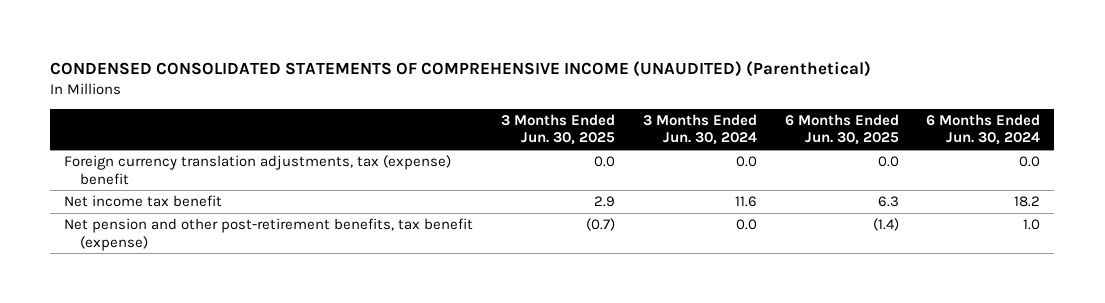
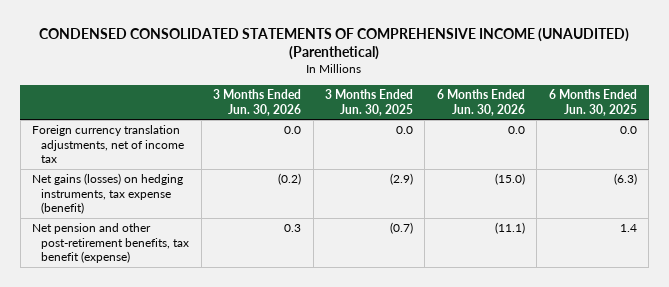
[642,113,757,146] 3 Months Ended Jun. 30, 2024 -> none
[926,113,1041,146] 6 Months Ended Jun. 30, 2024 -> none
none -> [213,89,302,117] 3 Months Ended Jun. 30, 2026
none -> [436,89,525,117] 6 Months Ended Jun. 30, 2026
[64,155,452,185] Foreign currency translation adjustments, tax (expense) benefit -> [32,124,185,164] Foreign currency translation adjustments, net of income tax
[64,195,223,208] Net income tax benefit -> [32,172,184,215] Net gains (losses) on hedging instruments, tax expense (benefit)
[594,196,616,208] 2.9 -> [390,172,414,185] (2.9)
[877,196,899,208] 6.3 -> [613,172,637,185] (6.3)
[872,218,899,232] (1.4) -> [619,223,637,232] 1.4

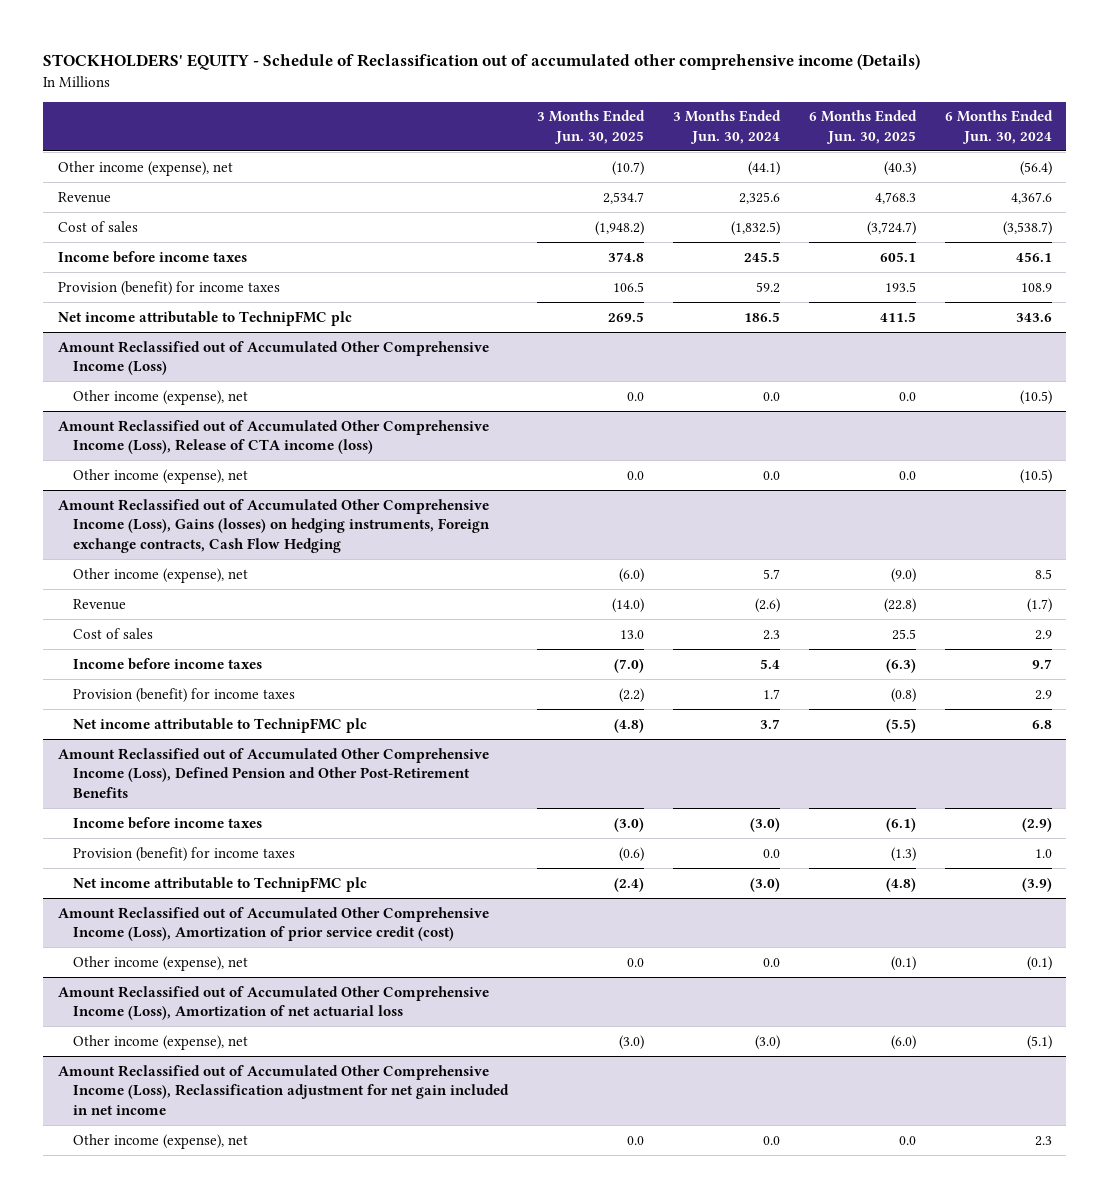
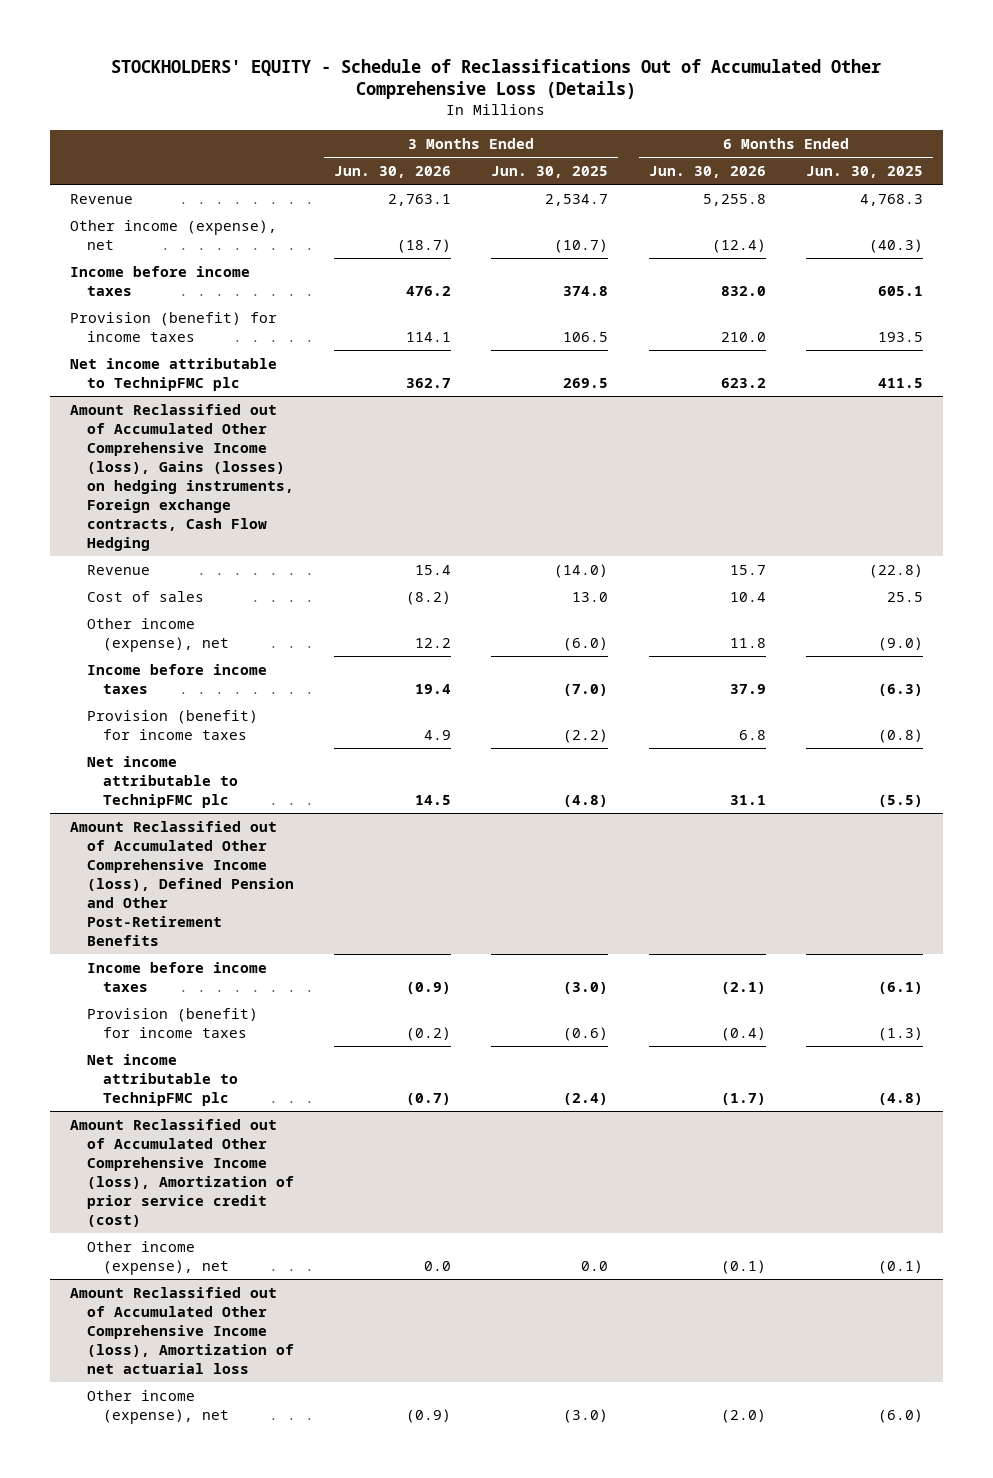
[43,54,921,71] STOCKHOLDERS' EQUITY - Schedule of Reclassification out of accumulated other comprehensive income (Details) -> [111,58,882,100] STOCKHOLDERS' EQUITY - Schedule of Reclassifications Out of Accumulated Other Comprehensive Loss (Details)
[673,110,782,144] 3 Months Ended Jun. 30, 2024 -> none
[944,110,1053,144] 6 Months Ended Jun. 30, 2024 -> none
none -> [333,166,451,179] Jun. 30, 2026
none -> [648,166,766,179] Jun. 30, 2026
[57,220,138,232] Cost of sales -> none
[57,160,233,176] Other income (expense), net -> [69,219,277,250] Other income (expense), net
[57,340,489,376] Amount Reclassified out of Accumulated Other Comprehensive Income (Loss) -> none
[73,389,249,405] Other income (expense), net -> none
[57,419,489,455] Amount Reclassified out of Accumulated Other Comprehensive Income (Loss), Release of CTA income (loss) -> none
[73,468,249,484] Other income (expense), net -> none
[73,567,249,583] Other income (expense), net -> none
[57,498,491,553] Amount Reclassified out of Accumulated Other Comprehensive Income (Loss), Gains (losses) on hedging instruments, Foreign exchange contracts, Cash Flow Hedging -> [69,403,294,551] Amount Reclassified out of Accumulated Other Comprehensive Income (loss), Gains (losses) on hedging instruments, Foreign exchange contracts, Cash Flow Hedging
none -> [86,617,230,652] Other income (expense), net
[57,747,489,798] Amount Reclassified out of Accumulated Other Comprehensive Income (Loss), Defined Pension and Other Post-Retirement Benefits -> [69,820,294,946] Amount Reclassified out of Accumulated Other Comprehensive Income (loss), Defined Pension and Other Post-Retirement Benefits
[57,906,489,942] Amount Reclassified out of Accumulated Other Comprehensive Income (Loss), Amortization of prior service credit (cost) -> [69,1118,294,1227] Amount Reclassified out of Accumulated Other Comprehensive Income (loss), Amortization of prior service credit (cost)
[57,985,489,1021] Amount Reclassified out of Accumulated Other Comprehensive Income (Loss), Amortization of net actuarial loss -> [69,1286,294,1374] Amount Reclassified out of Accumulated Other Comprehensive Income (loss), Amortization of net actuarial loss
[57,1064,510,1115] Amount Reclassified out of Accumulated Other Comprehensive Income (Loss), Reclassification adjustment for net gain included in net income -> none
[73,1133,249,1149] Other income (expense), net -> none

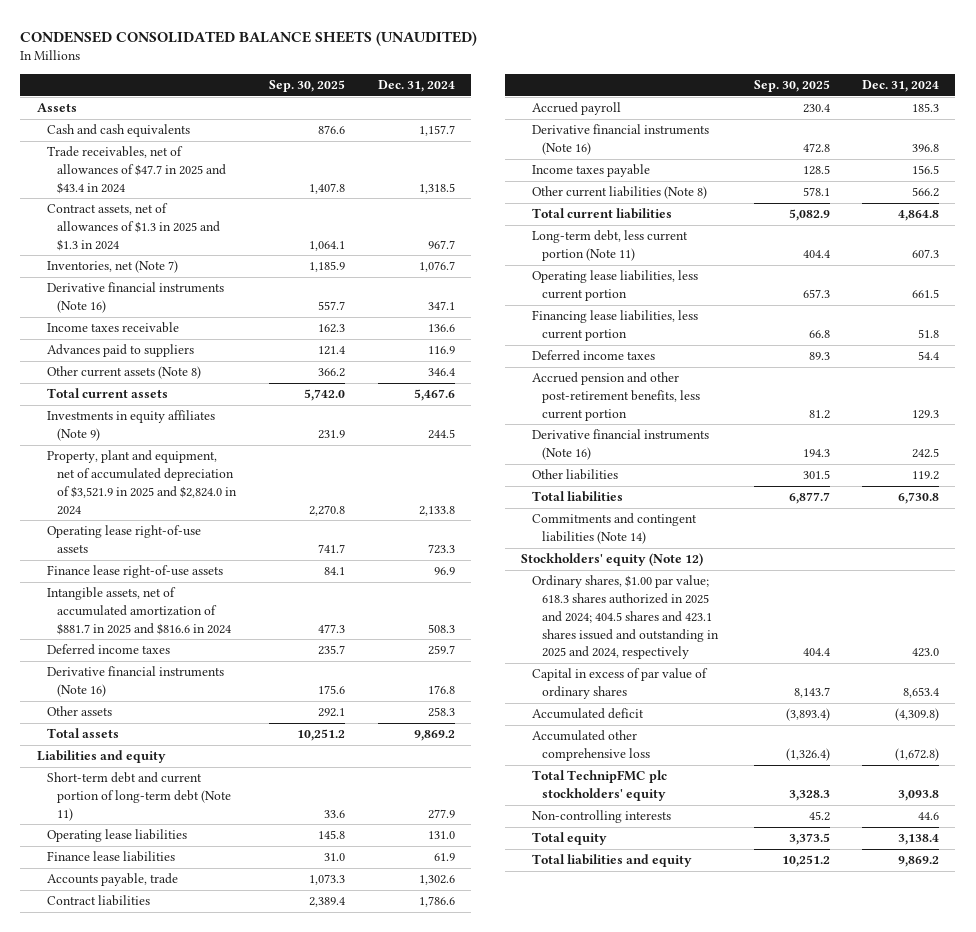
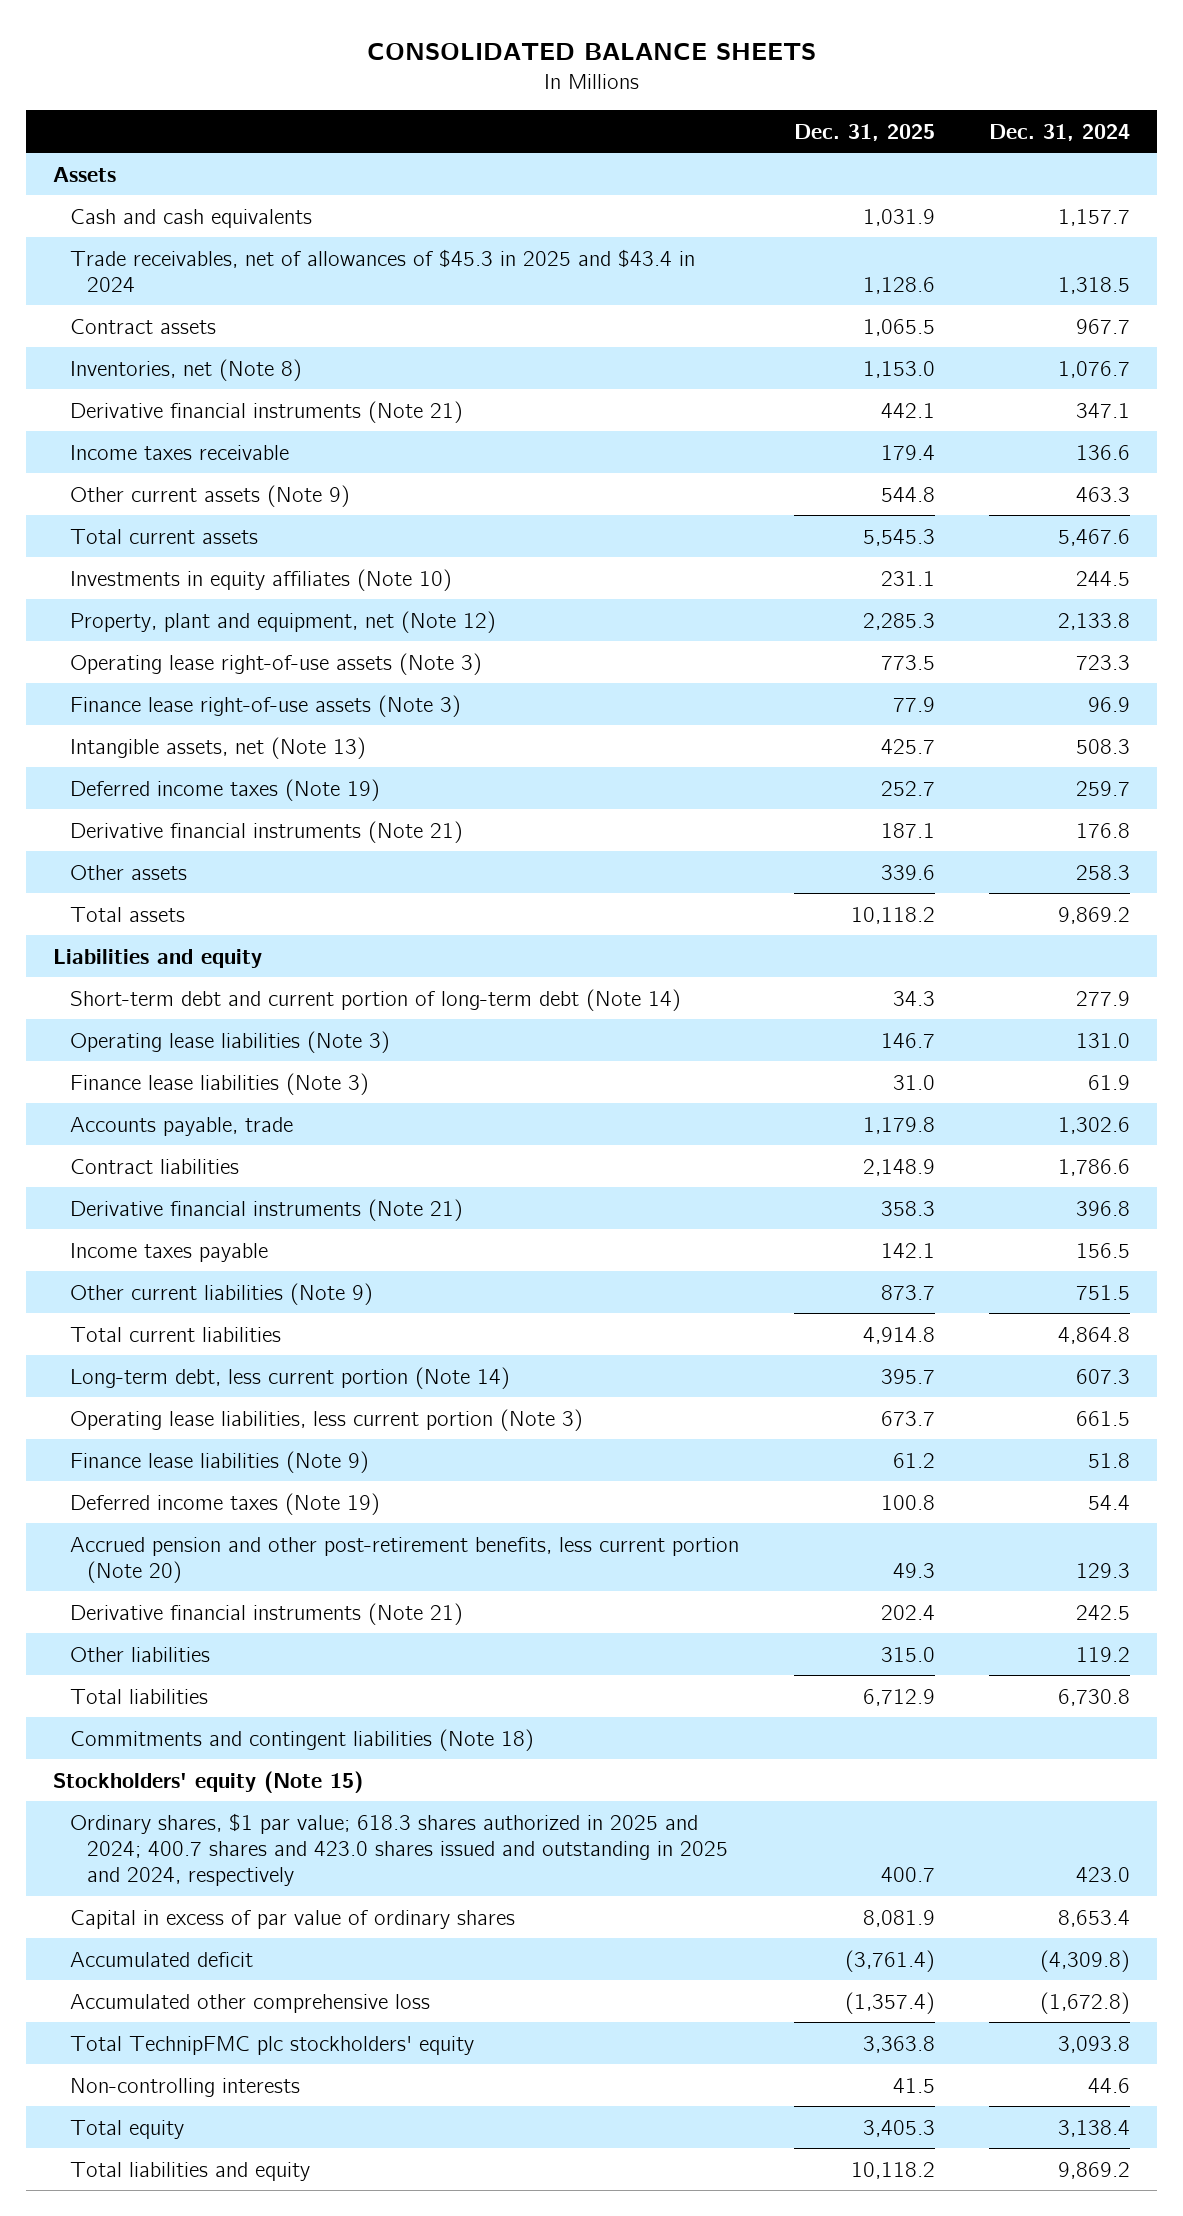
[20,30,478,46] CONDENSED CONSOLIDATED BALANCE SHEETS (UNAUDITED) -> [366,42,816,60] CONSOLIDATED BALANCE SHEETS
[268,80,345,93] Sep. 30, 2025 -> none
none -> [793,123,935,141] Dec. 31, 2025
[47,146,227,194] Trade receivables, net of allowances of $47.7 in 2025 and $43.4 in 2024 -> [70,248,696,292] Trade receivables, net of allowances of $45.3 in 2025 and $43.4 in 2024
[47,203,221,251] Contract assets, net of allowances of $1.3 in 2025 and $1.3 in 2024 -> [70,318,217,334] Contract assets
[47,260,179,274] Inventories, net (Note 7) -> [70,358,303,381] Inventories, net (Note 8)
[47,282,225,314] Derivative financial instruments (Note 16) -> [70,400,464,423] Derivative financial instruments (Note 21)
[47,344,195,358] Advances paid to suppliers -> none
[47,366,202,380] Other current assets (Note 8) -> [70,484,351,507] Other current assets (Note 9)
[427,368,455,377] 346.4 -> [1076,486,1131,502] 463.3
[47,410,216,442] Investments in equity affiliates (Note 9) -> [70,568,453,591] Investments in equity affiliates (Note 10)
[47,450,238,515] Property, plant and equipment, net of accumulated depreciation of $3,521.9 in 2025 and $2,824.0 in 2024 -> [70,610,497,633] Property, plant and equipment, net (Note 12)
[47,525,202,554] Operating lease right-of-use assets -> [70,652,483,675] Operating lease right-of-use assets (Note 3)
[47,565,224,579] Finance lease right-of-use assets -> [70,694,462,717] Finance lease right-of-use assets (Note 3)
[47,587,232,635] Intangible assets, net of accumulated amortization of $881.7 in 2025 and $816.6 in 2024 -> [70,736,367,759] Intangible assets, net (Note 13)
[47,644,171,656] Deferred income taxes -> [70,778,381,801] Deferred income taxes (Note 19)
[47,666,225,698] Derivative financial instruments (Note 16) -> [70,820,464,843] Derivative financial instruments (Note 21)
[47,772,232,821] Short-term debt and current portion of long-term debt (Note 11) -> [70,988,682,1011] Short-term debt and current portion of long-term debt (Note 14)
[47,829,188,843] Operating lease liabilities -> [70,1030,391,1053] Operating lease liabilities (Note 3)
[47,851,176,863] Finance lease liabilities -> [70,1072,370,1095] Finance lease liabilities (Note 3)
[531,102,621,116] Accrued payroll -> none
[531,124,709,156] Derivative financial instruments (Note 16) -> [70,1198,464,1221] Derivative financial instruments (Note 21)
[531,186,707,200] Other current liabilities (Note 8) -> [70,1282,374,1305] Other current liabilities (Note 9)
[912,187,940,198] 566.2 -> [1076,1284,1131,1300] 751.5
[531,230,688,262] Long-term debt, less current portion (Note 11) -> [70,1366,511,1389] Long-term debt, less current portion (Note 14)
[531,270,698,302] Operating lease liabilities, less current portion -> [70,1408,584,1431] Operating lease liabilities, less current portion (Note 3)
[531,310,698,342] Financing lease liabilities, less current portion -> [70,1450,370,1473] Finance lease liabilities (Note 9)
[531,350,655,362] Deferred income taxes -> [70,1492,381,1515] Deferred income taxes (Note 19)
[531,372,700,421] Accrued pension and other post-retirement benefits, less current portion -> [70,1536,740,1583] Accrued pension and other post-retirement benefits, less current portion (Note 20)
[531,429,709,461] Derivative financial instruments (Note 16) -> [70,1602,464,1625] Derivative financial instruments (Note 21)
[531,513,697,545] Commitments and contingent liabilities (Note 14) -> [70,1728,535,1751] Commitments and contingent liabilities (Note 18)
[521,553,704,567] Stockholders' equity (Note 12) -> [53,1770,364,1793] Stockholders' equity (Note 15)
[531,575,719,660] Ordinary shares, $1.00 par value; 618.3 shares authorized in 2025 and 2024; 404.5 shares and 423.1 shares issued and outstanding in 2025 and 2024, respectively -> [70,1812,729,1886] Ordinary shares, $1 par value; 618.3 shares authorized in 2025 and 2024; 400.7 shares and 423.0 shares issued and outstanding in 2025 and 2024, respectively

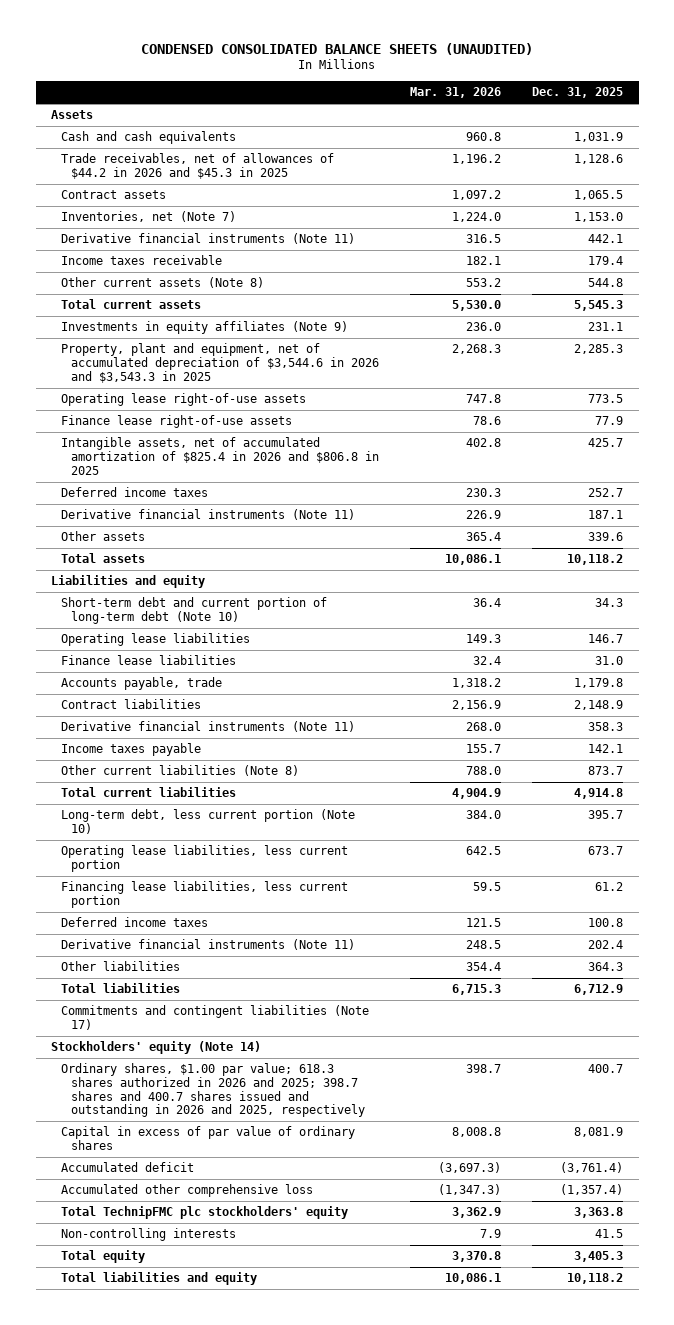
[366,42,816,60] CONSOLIDATED BALANCE SHEETS -> [141,42,534,55] CONDENSED CONSOLIDATED BALANCE SHEETS (UNAUDITED)
[989,123,1131,141] Dec. 31, 2024 -> none
none -> [410,87,502,99] Mar. 31, 2026
[70,248,696,292] Trade receivables, net of allowances of $45.3 in 2025 and $43.4 in 2024 -> [61,153,335,180] Trade receivables, net of allowances of $44.2 in 2026 and $45.3 in 2025
[70,358,303,381] Inventories, net (Note 8) -> [61,211,237,223] Inventories, net (Note 7)
[70,400,464,423] Derivative financial instruments (Note 21) -> [61,233,356,245] Derivative financial instruments (Note 11)
[70,484,351,507] Other current assets (Note 9) -> [61,277,265,289] Other current assets (Note 8)
[70,568,453,591] Investments in equity affiliates (Note 10) -> [61,321,349,335] Investments in equity affiliates (Note 9)
[70,610,497,633] Property, plant and equipment, net (Note 12) -> [61,343,380,383] Property, plant and equipment, net of accumulated depreciation of $3,544.6 in 2026 and $3,543.3 in 2025
[70,652,483,675] Operating lease right-of-use assets (Note 3) -> [61,393,307,407] Operating lease right-of-use assets
[70,694,462,717] Finance lease right-of-use assets (Note 3) -> [61,415,293,429] Finance lease right-of-use assets
[70,736,367,759] Intangible assets, net (Note 13) -> [61,437,380,475] Intangible assets, net of accumulated amortization of $825.4 in 2026 and $806.8 in 2025
[70,778,381,801] Deferred income taxes (Note 19) -> [61,487,209,498] Deferred income taxes
[70,820,464,843] Derivative financial instruments (Note 21) -> [61,509,356,521] Derivative financial instruments (Note 11)
[70,988,682,1011] Short-term debt and current portion of long-term debt (Note 14) -> [61,597,328,625] Short-term debt and current portion of long-term debt (Note 10)
[70,1030,391,1053] Operating lease liabilities (Note 3) -> [61,633,251,647] Operating lease liabilities
[70,1072,370,1095] Finance lease liabilities (Note 3) -> [61,655,237,666] Finance lease liabilities
[70,1198,464,1221] Derivative financial instruments (Note 21) -> [61,721,356,733] Derivative financial instruments (Note 11)
[70,1282,374,1305] Other current liabilities (Note 9) -> [61,765,300,777] Other current liabilities (Note 8)
[70,1536,740,1583] Accrued pension and other post-retirement benefits, less current portion (Note 20) -> none
[70,1366,511,1389] Long-term debt, less current portion (Note 14) -> [61,809,356,835] Long-term debt, less current portion (Note 10)
[70,1408,584,1431] Operating lease liabilities, less current portion (Note 3) -> [61,845,349,873] Operating lease liabilities, less current portion
[70,1450,370,1473] Finance lease liabilities (Note 9) -> [61,881,349,909] Financing lease liabilities, less current portion
[70,1492,381,1515] Deferred income taxes (Note 19) -> [61,917,209,928] Deferred income taxes
[70,1602,464,1625] Derivative financial instruments (Note 21) -> [61,939,356,951] Derivative financial instruments (Note 11)
[880,1646,935,1662] 315.0 -> [588,962,624,972] 364.3
[70,1728,535,1751] Commitments and contingent liabilities (Note 18) -> [61,1005,370,1031] Commitments and contingent liabilities (Note 17)
[53,1770,364,1793] Stockholders' equity (Note 15) -> [51,1041,262,1055] Stockholders' equity (Note 14)
[70,1812,729,1886] Ordinary shares, $1 par value; 618.3 shares authorized in 2025 and 2024; 400.7 shares and 423.0 shares issued and outstanding in 2025 and 2024, respectively -> [61,1063,366,1118] Ordinary shares, $1.00 par value; 618.3 shares authorized in 2026 and 2025; 398.7 shares and 400.7 shares issued and outstanding in 2026 and 2025, respectively

